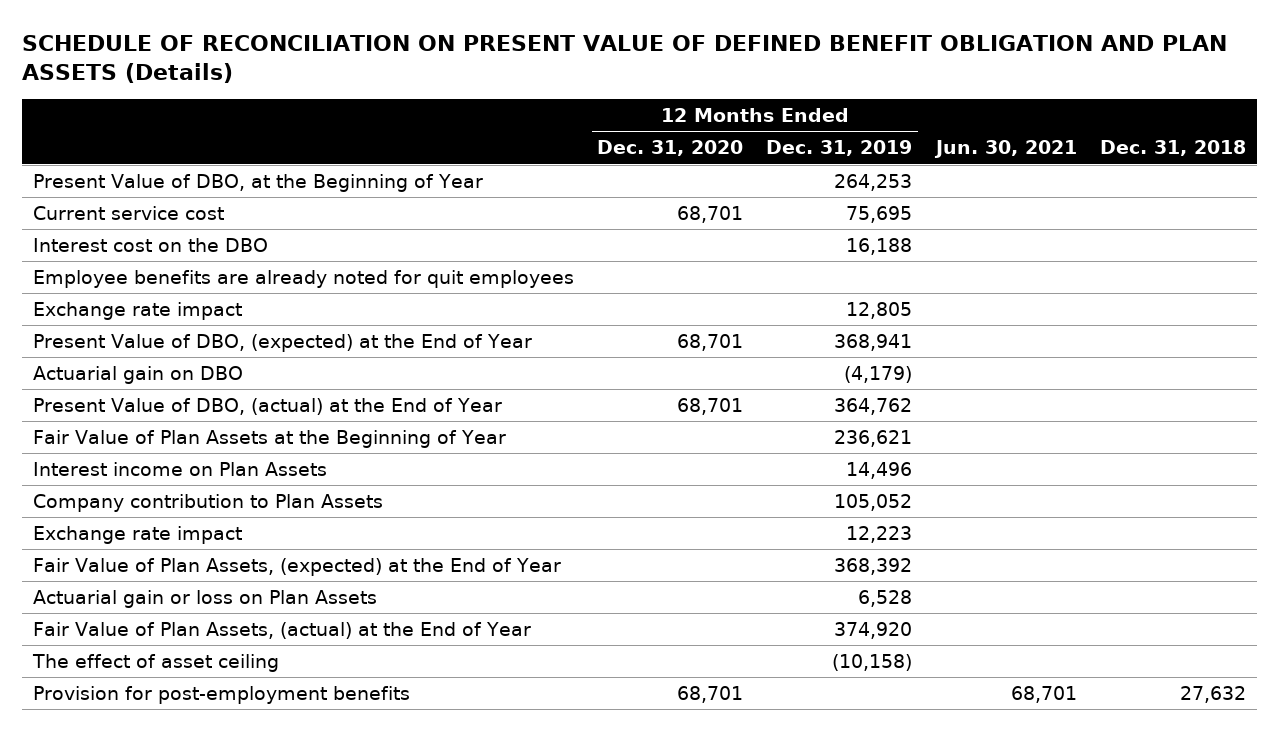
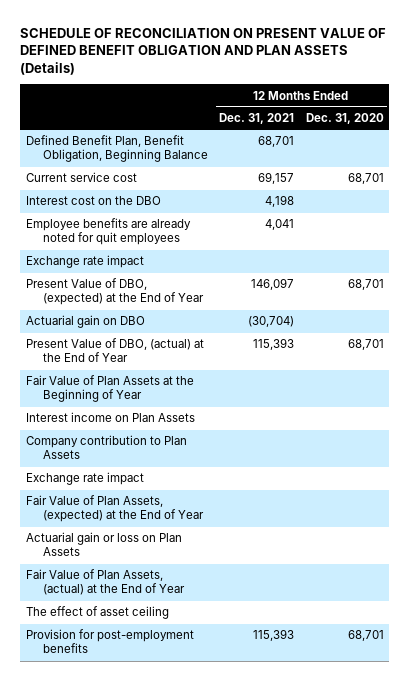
[766,140,913,157] Dec. 31, 2019 -> none
[933,140,1077,159] Jun. 30, 2021 -> none
[1099,140,1246,157] Dec. 31, 2018 -> none
none -> [219,113,295,125] Dec. 31, 2021
[33,174,484,193] Present Value of DBO, at the Beginning of Year -> [25,135,208,163] Defined Benefit Plan, Benefit Obligation, Beginning Balance

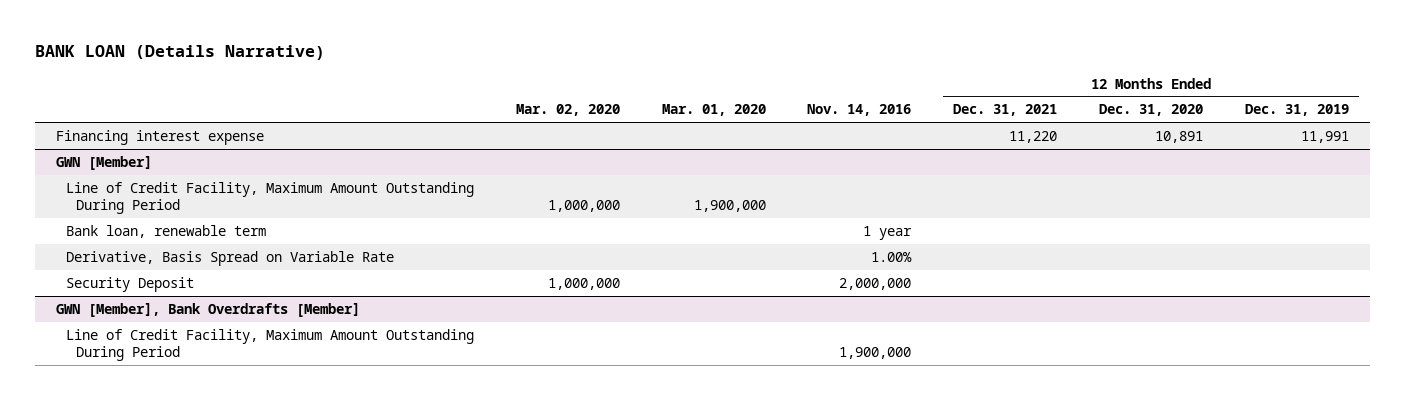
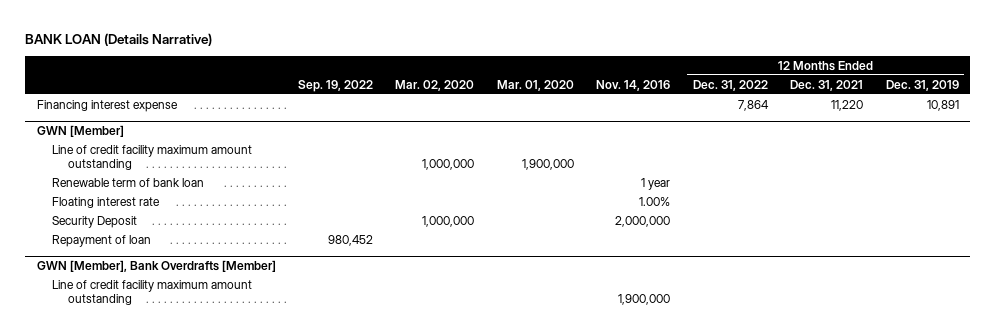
[1099,104,1204,117] Dec. 31, 2020 -> none
none -> [298,79,374,92] Sep. 19, 2022
none -> [692,79,768,91] Dec. 31, 2022
[1300,130,1349,143] 11,991 -> [926,99,959,111] 10,891
[65,181,474,215] Line of Credit Facility, Maximum Amount Outstanding During Period -> [52,144,253,170] Line of credit facility maximum amount outstanding
[65,224,266,238] Bank loan, renewable term -> [52,177,205,187] Renewable term of bank loan
[65,250,394,266] Derivative, Basis Spread on Variable Rate -> [52,196,161,208] Floating interest rate
none -> [52,234,152,247] Repayment of loan
[65,328,474,362] Line of Credit Facility, Maximum Amount Outstanding During Period -> [52,279,253,305] Line of credit facility maximum amount outstanding

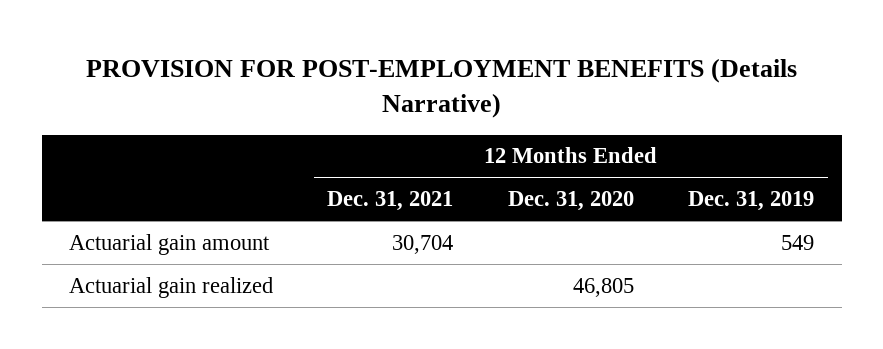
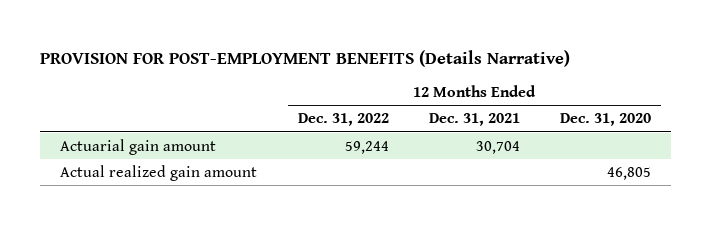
[688,191,815,212] Dec. 31, 2019 -> none
none -> [297,113,389,127] Dec. 31, 2022
[69,276,274,298] Actuarial gain realized -> [60,164,258,181] Actual realized gain amount

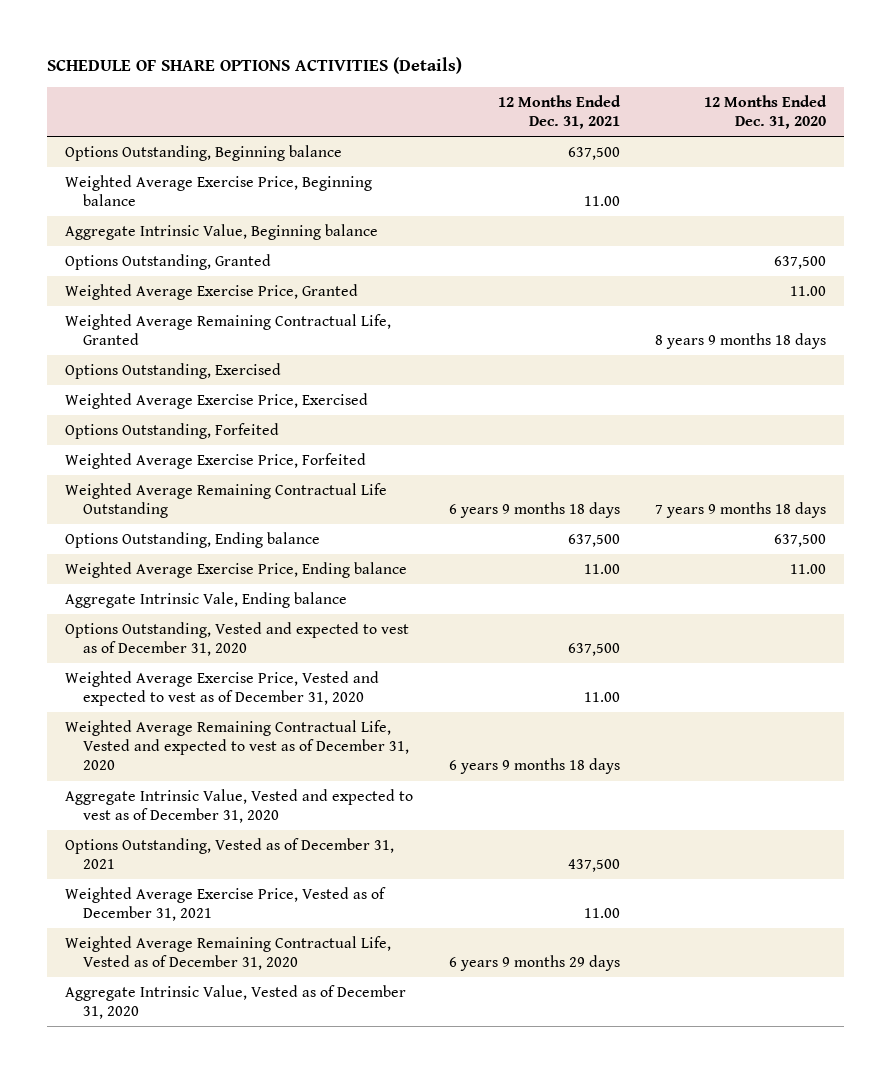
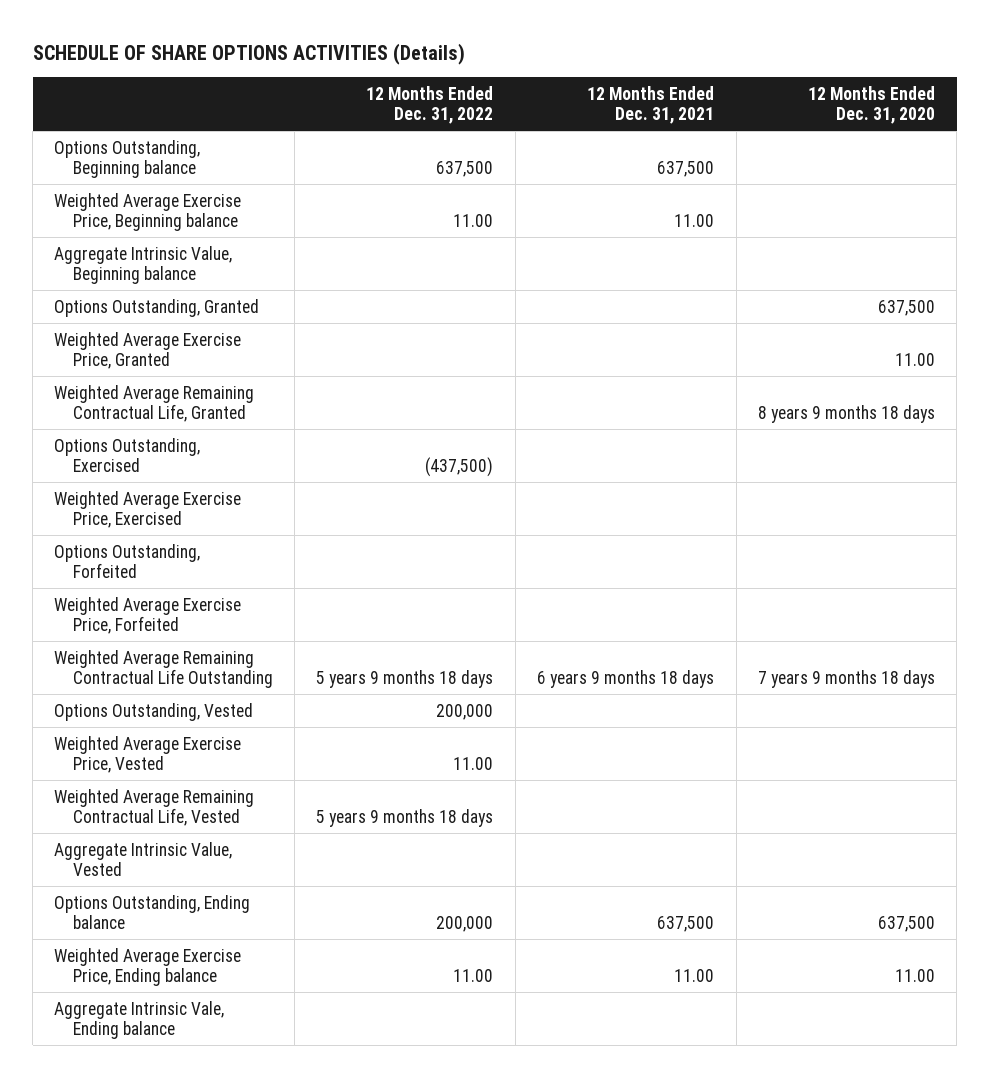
none -> [366,85,494,124] 12 Months Ended Dec. 31, 2022
none -> [54,702,254,721] Options Outstanding, Vested
none -> [54,735,242,773] Weighted Average Exercise Price, Vested
none -> [54,788,255,826] Weighted Average Remaining Contractual Life, Vested
none -> [54,841,233,876] Aggregate Intrinsic Value, Vested
[64,621,409,657] Options Outstanding, Vested and expected to vest as of December 31, 2020 -> none
[64,670,379,707] Weighted Average Exercise Price, Vested and expected to vest as of December 31, 2020 -> none
[64,719,409,771] Weighted Average Remaining Contractual Life, Vested and expected to vest as of December 31, 2020 -> none
[64,788,413,824] Aggregate Intrinsic Value, Vested and expected to vest as of December 31, 2020 -> none
[64,837,394,870] Options Outstanding, Vested as of December 31, 2021 -> none
[64,886,386,922] Weighted Average Exercise Price, Vested as of December 31, 2021 -> none
[64,935,391,971] Weighted Average Remaining Contractual Life, Vested as of December 31, 2020 -> none
[64,984,406,1020] Aggregate Intrinsic Value, Vested as of December 31, 2020 -> none

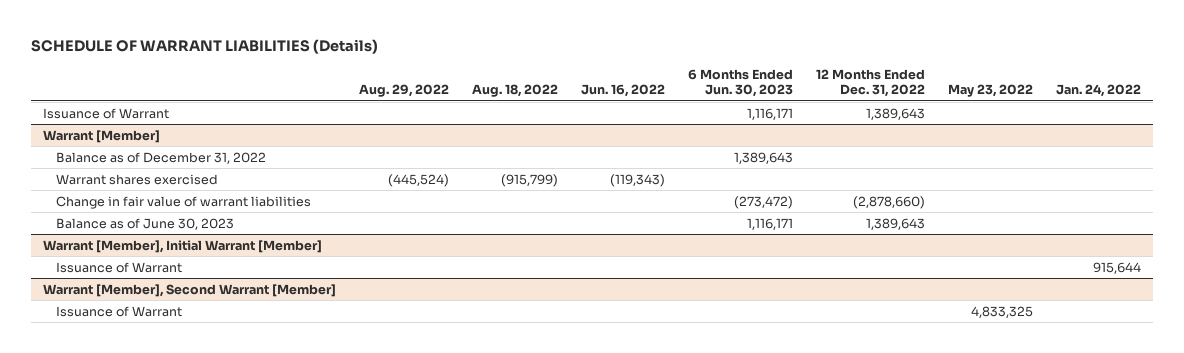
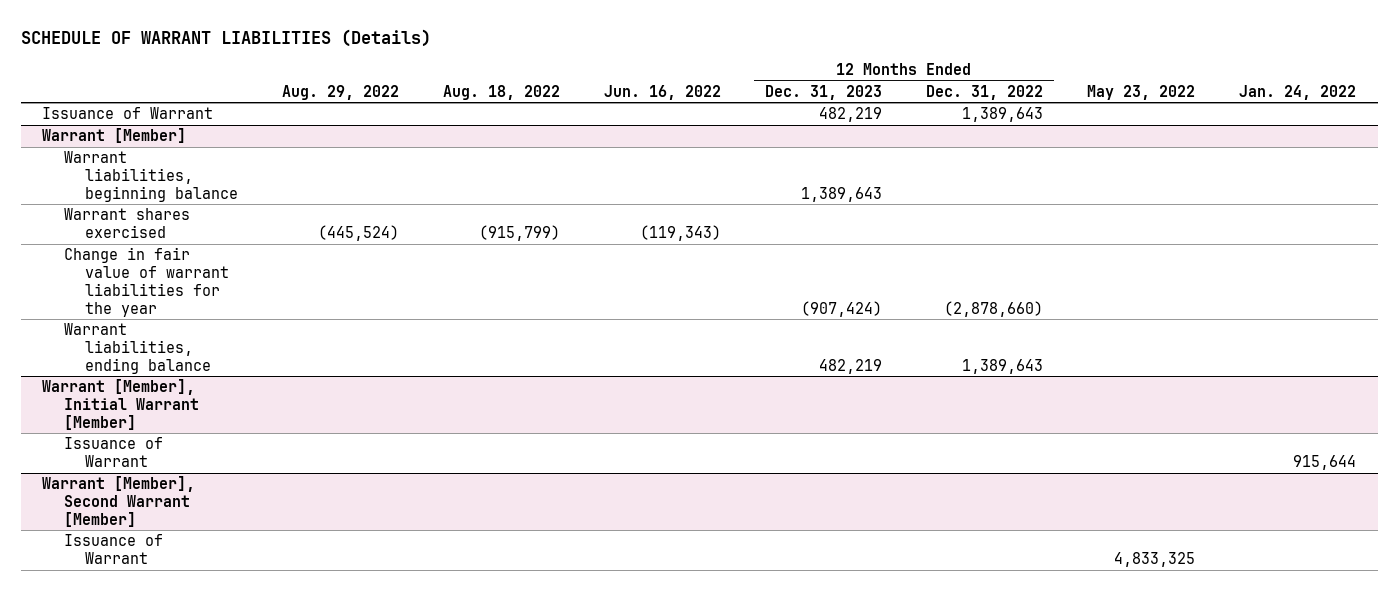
[688,69,794,98] 6 Months Ended Jun. 30, 2023 -> none
none -> [764,84,882,100] Dec. 31, 2023
[55,151,266,164] Balance as of December 31, 2022 -> [63,151,239,203] Warrant liabilities, beginning balance
[55,195,311,209] Change in fair value of warrant liabilities -> [63,247,230,317] Change in fair value of warrant liabilities for the year
[55,217,234,230] Balance as of June 30, 2023 -> [63,323,212,375] Warrant liabilities, ending balance

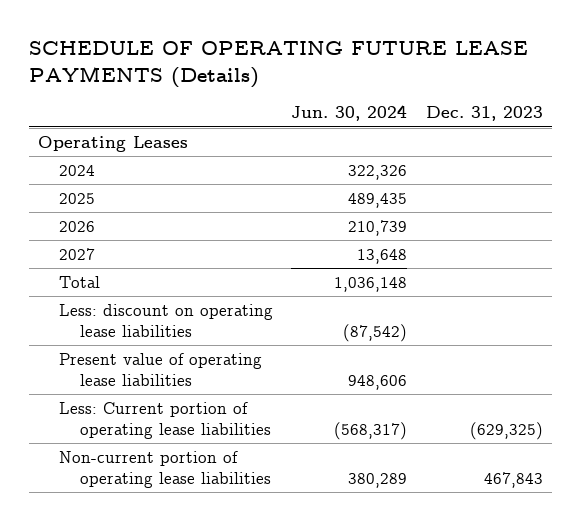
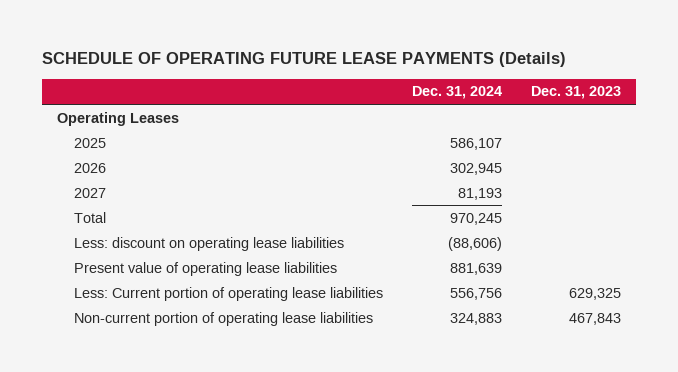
[291,105,408,122] Jun. 30, 2024 -> none
none -> [412,86,503,100] Dec. 31, 2024
[59,164,96,176] 2024 -> none
[469,422,543,441] (629,325) -> [569,287,622,300] 629,325

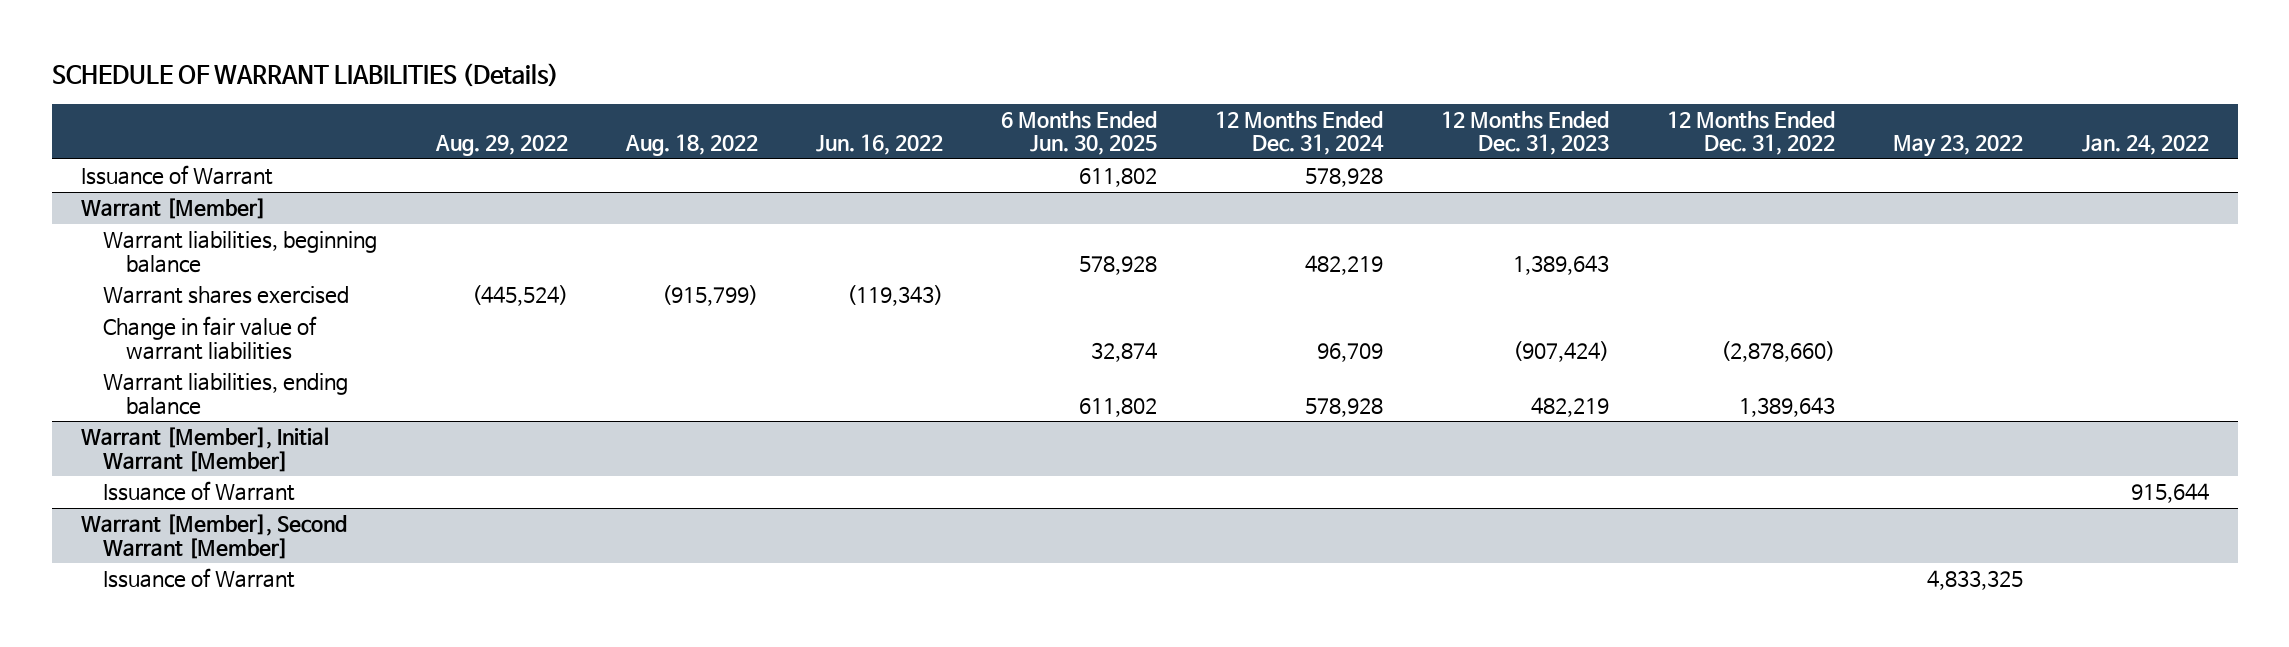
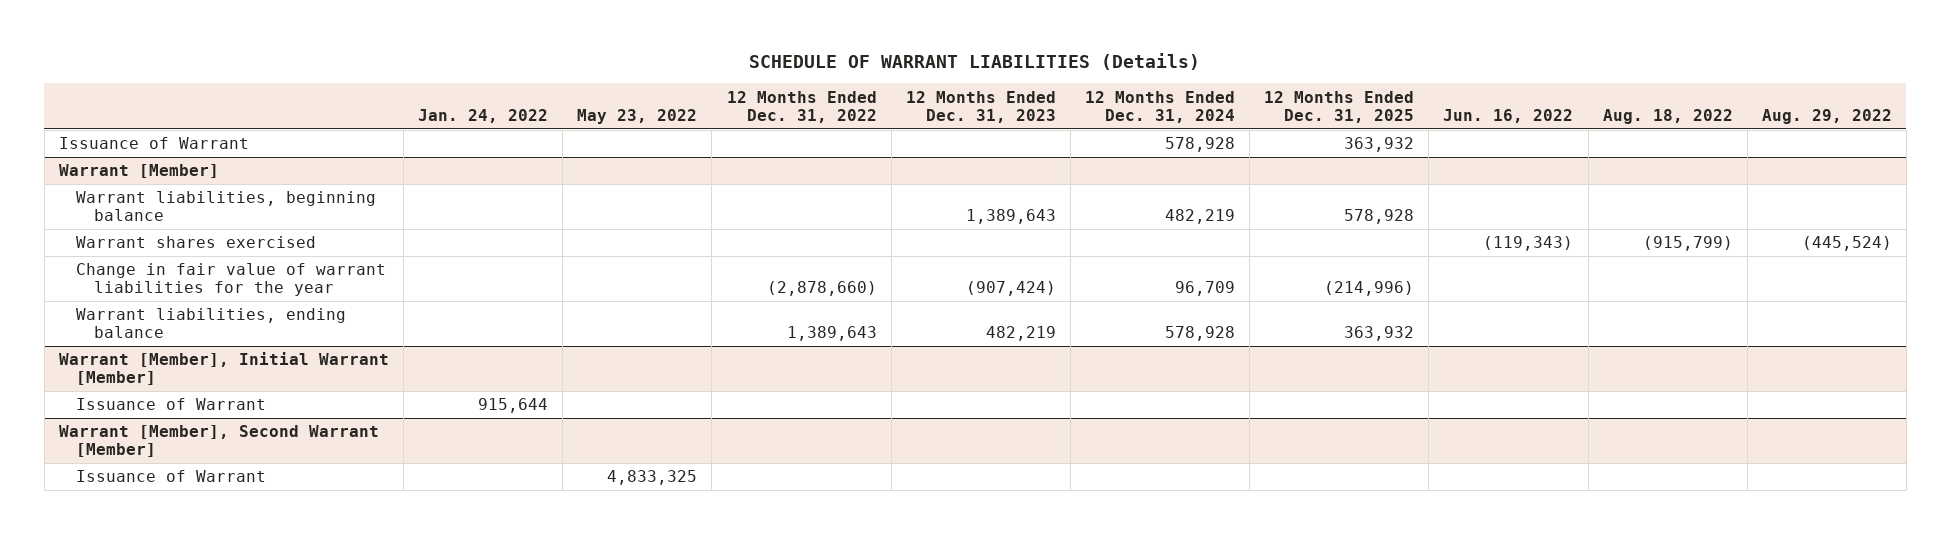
[1000,110,1157,156] 6 Months Ended Jun. 30, 2025 -> none
none -> [1264,90,1415,123] 12 Months Ended Dec. 31, 2025
[103,316,318,360] Change in fair value of warrant liabilities -> [76,263,387,297] Change in fair value of warrant liabilities for the year

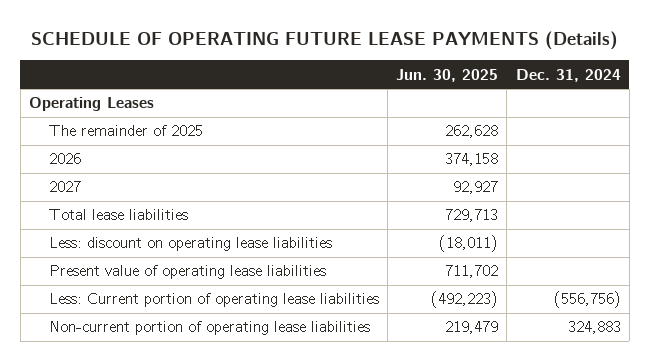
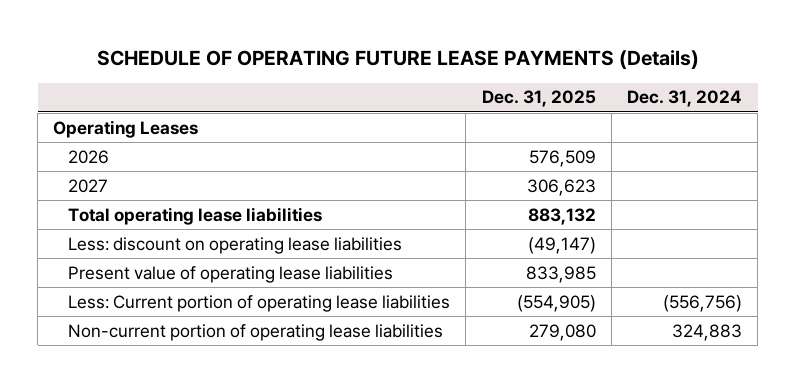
[396,68,499,82] Jun. 30, 2025 -> none
none -> [481,90,596,108] Dec. 31, 2025
[48,125,203,137] The remainder of 2025 -> none
[48,209,188,221] Total lease liabilities -> [68,206,323,225] Total operating lease liabilities

